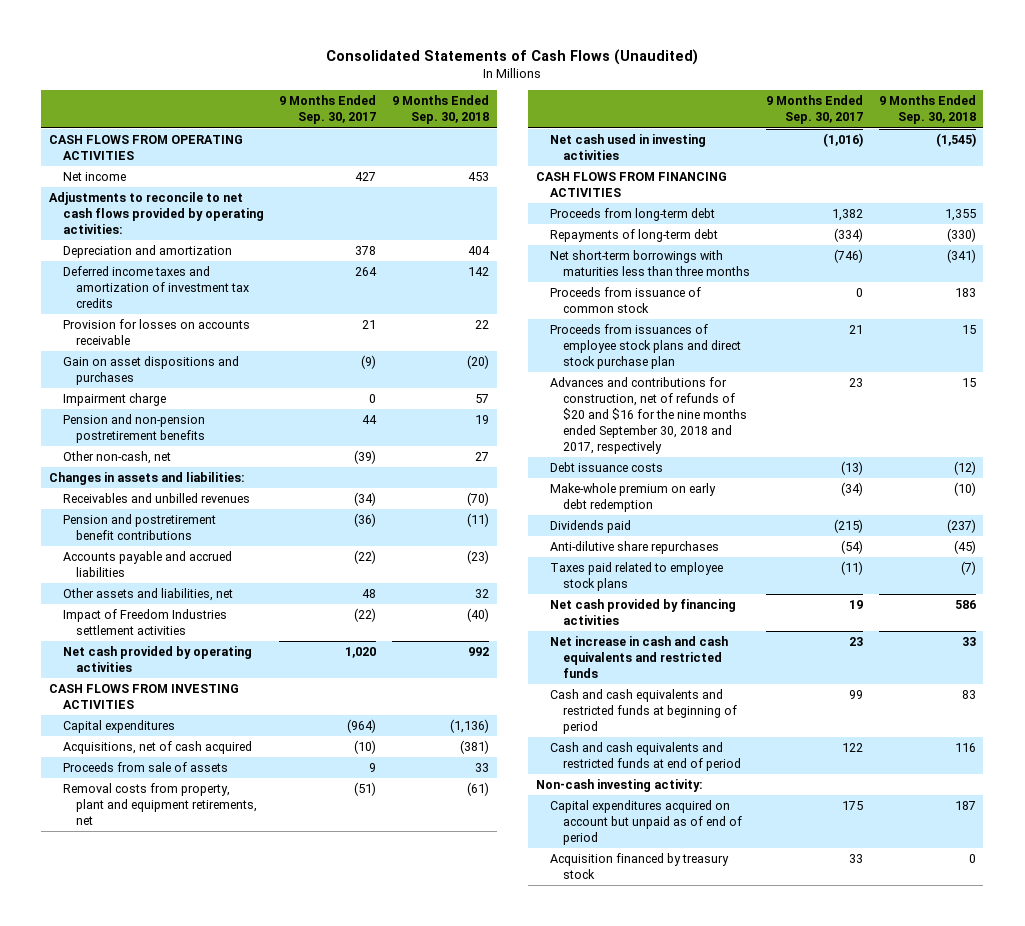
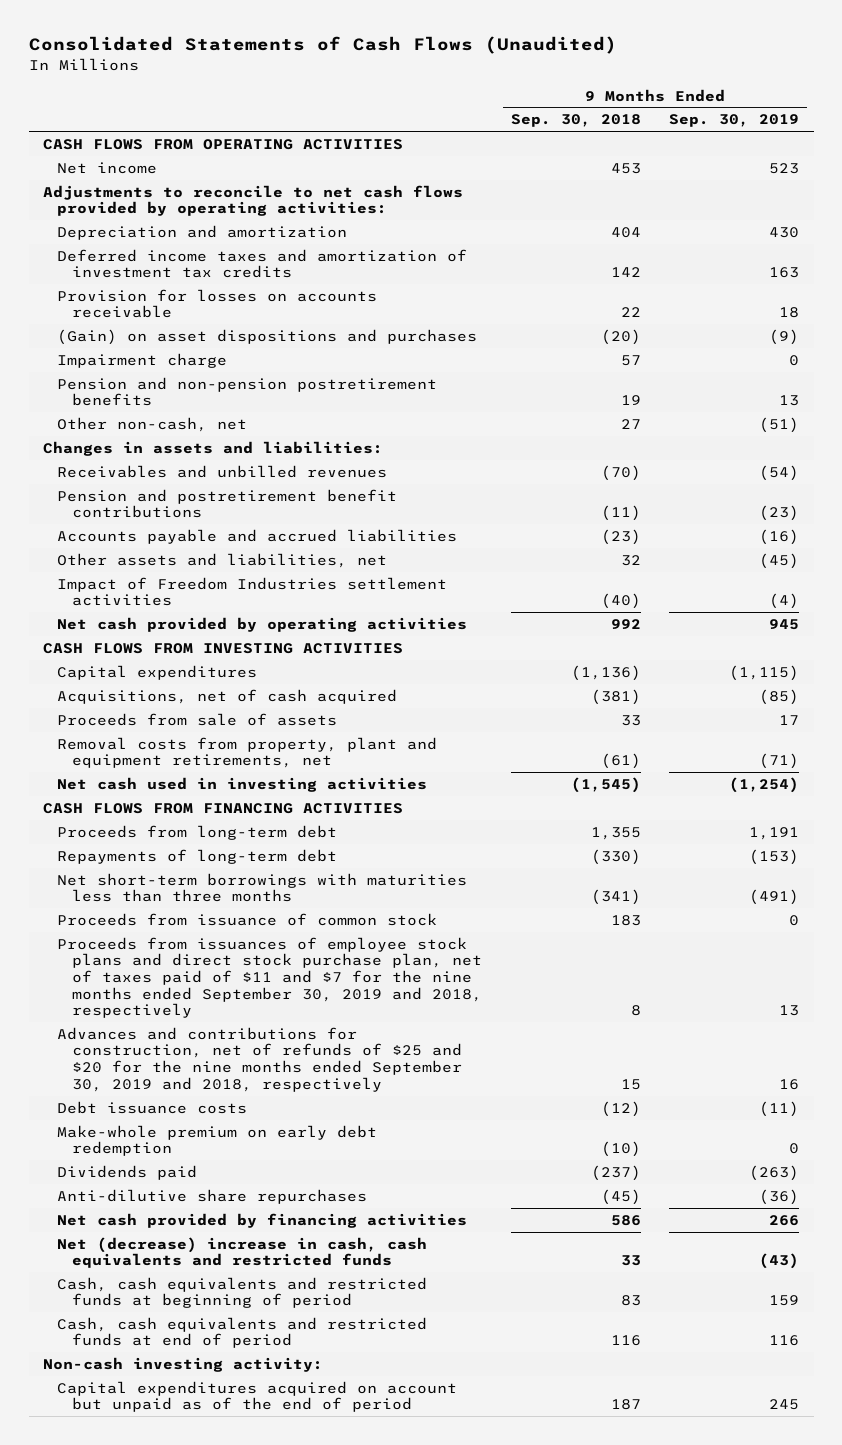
[279,95,377,125] 9 Months Ended Sep. 30, 2017 -> none
none -> [669,114,800,128] Sep. 30, 2019
[62,356,239,386] Gain on asset dispositions and purchases -> [57,328,478,345] (Gain) on asset dispositions and purchases
[549,324,742,370] Proceeds from issuances of employee stock plans and direct stock purchase plan -> none
none -> [57,936,482,1019] Proceeds from issuances of employee stock plans and direct stock purchase plan, net of taxes paid of $11 and $7 for the nine months ended September 30, 2019 and 2018, respectively
[549,377,748,455] Advances and contributions for construction, net of refunds of $20 and $16 for the nine months ended September 30, 2018 and 2017, respectively -> [57,1026,462,1092] Advances and contributions for construction, net of refunds of $25 and $20 for the nine months ended September 30, 2019 and 2018, respectively
[549,562,723,592] Taxes paid related to employee stock plans -> none
[549,636,728,679] Net increase in cash and cash equivalents and restricted funds -> [57,1236,428,1269] Net (decrease) increase in cash, cash equivalents and restricted funds
[549,689,738,735] Cash and cash equivalents and restricted funds at beginning of period -> [57,1276,428,1309] Cash, cash equivalents and restricted funds at beginning of period
[549,742,742,772] Cash and cash equivalents and restricted funds at end of period -> [57,1316,428,1349] Cash, cash equivalents and restricted funds at end of period
[549,853,729,880] Acquisition financed by treasury stock -> none
[549,800,743,846] Capital expenditures acquired on account but unpaid as of end of period -> [57,1380,458,1413] Capital expenditures acquired on account but unpaid as of the end of period

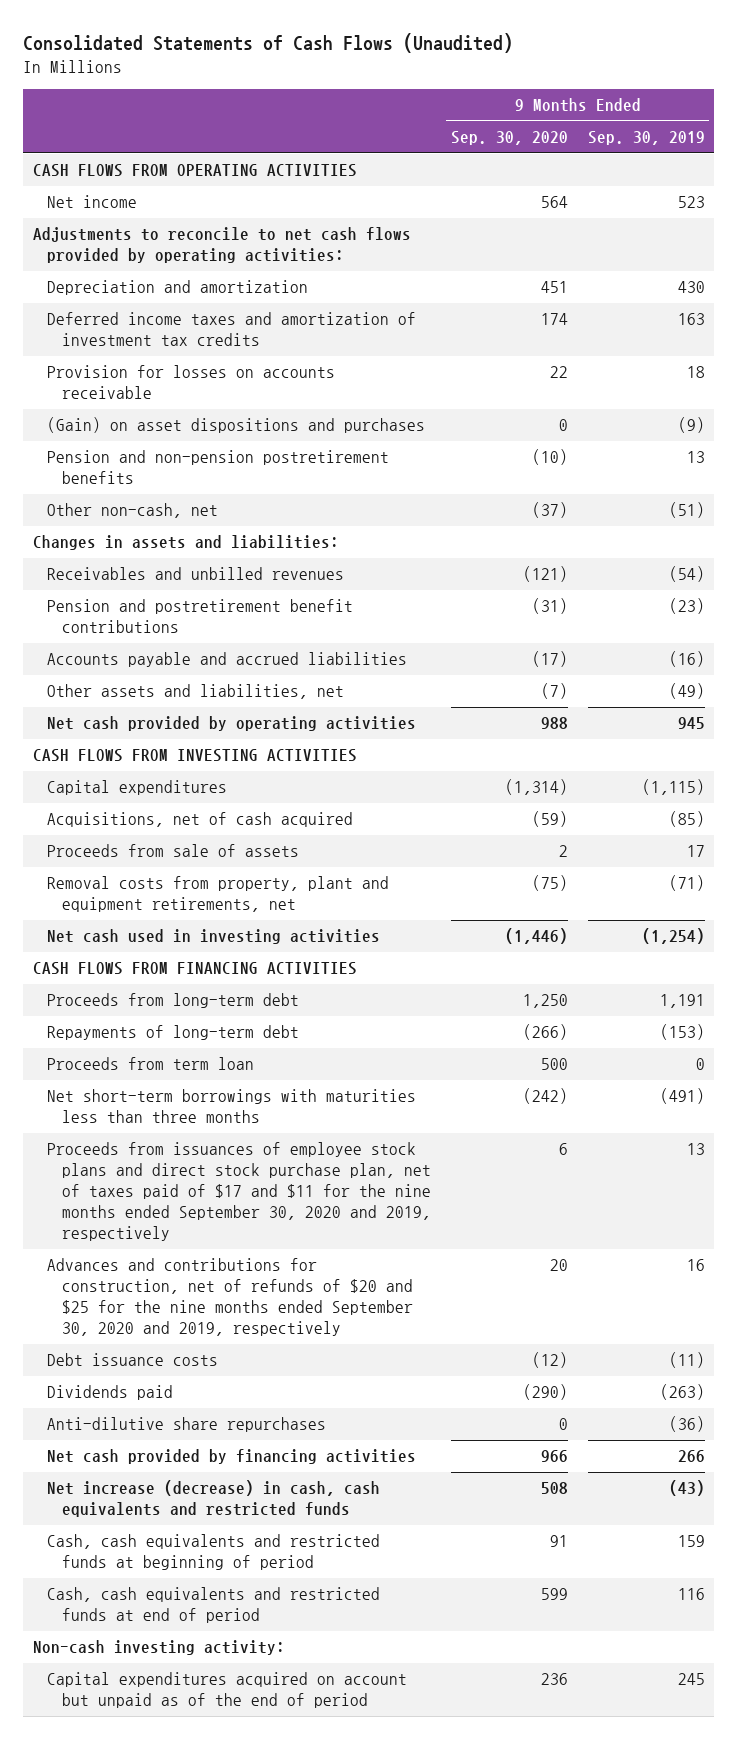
[510,114,641,128] Sep. 30, 2018 -> none
none -> [450,131,568,146] Sep. 30, 2020
[57,352,228,368] Impairment charge -> none
[57,576,448,607] Impact of Freedom Industries settlement activities -> none
[759,552,800,569] (45) -> [668,683,705,700] (49)
none -> [47,1057,255,1071] Proceeds from term loan
[57,912,438,926] Proceeds from issuance of common stock -> none
[57,936,482,1019] Proceeds from issuances of employee stock plans and direct stock purchase plan, net of taxes paid of $11 and $7 for the nine months ended September 30, 2019 and 2018, respectively -> [47,1142,431,1242] Proceeds from issuances of employee stock plans and direct stock purchase plan, net of taxes paid of $17 and $11 for the nine months ended September 30, 2020 and 2019, respectively
[57,1026,462,1092] Advances and contributions for construction, net of refunds of $25 and $20 for the nine months ended September 30, 2019 and 2018, respectively -> [47,1258,413,1337] Advances and contributions for construction, net of refunds of $20 and $25 for the nine months ended September 30, 2020 and 2019, respectively
[57,1124,378,1157] Make-whole premium on early debt redemption -> none
[57,1236,428,1269] Net (decrease) increase in cash, cash equivalents and restricted funds -> [47,1480,381,1518] Net increase (decrease) in cash, cash equivalents and restricted funds

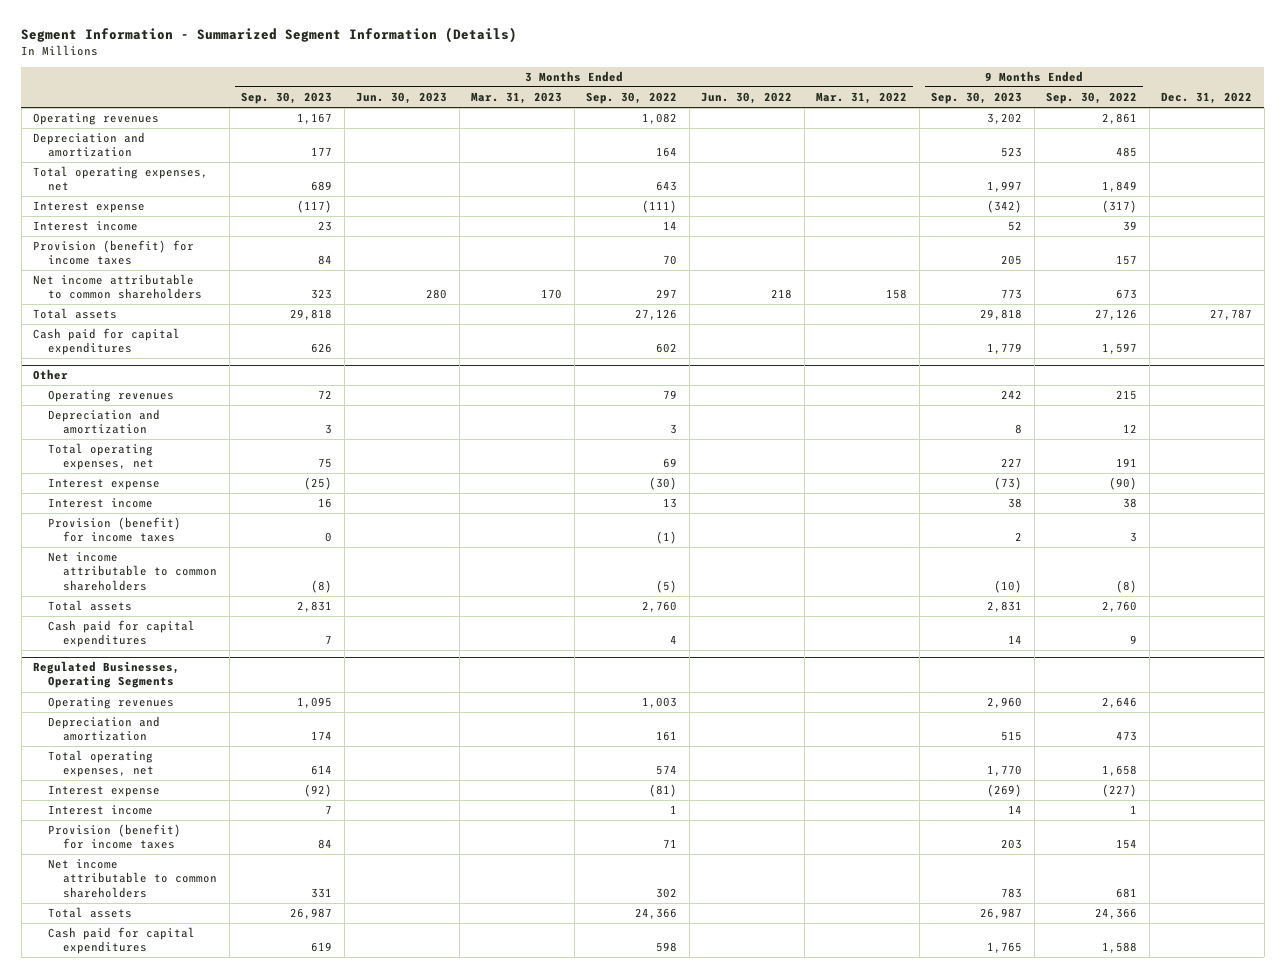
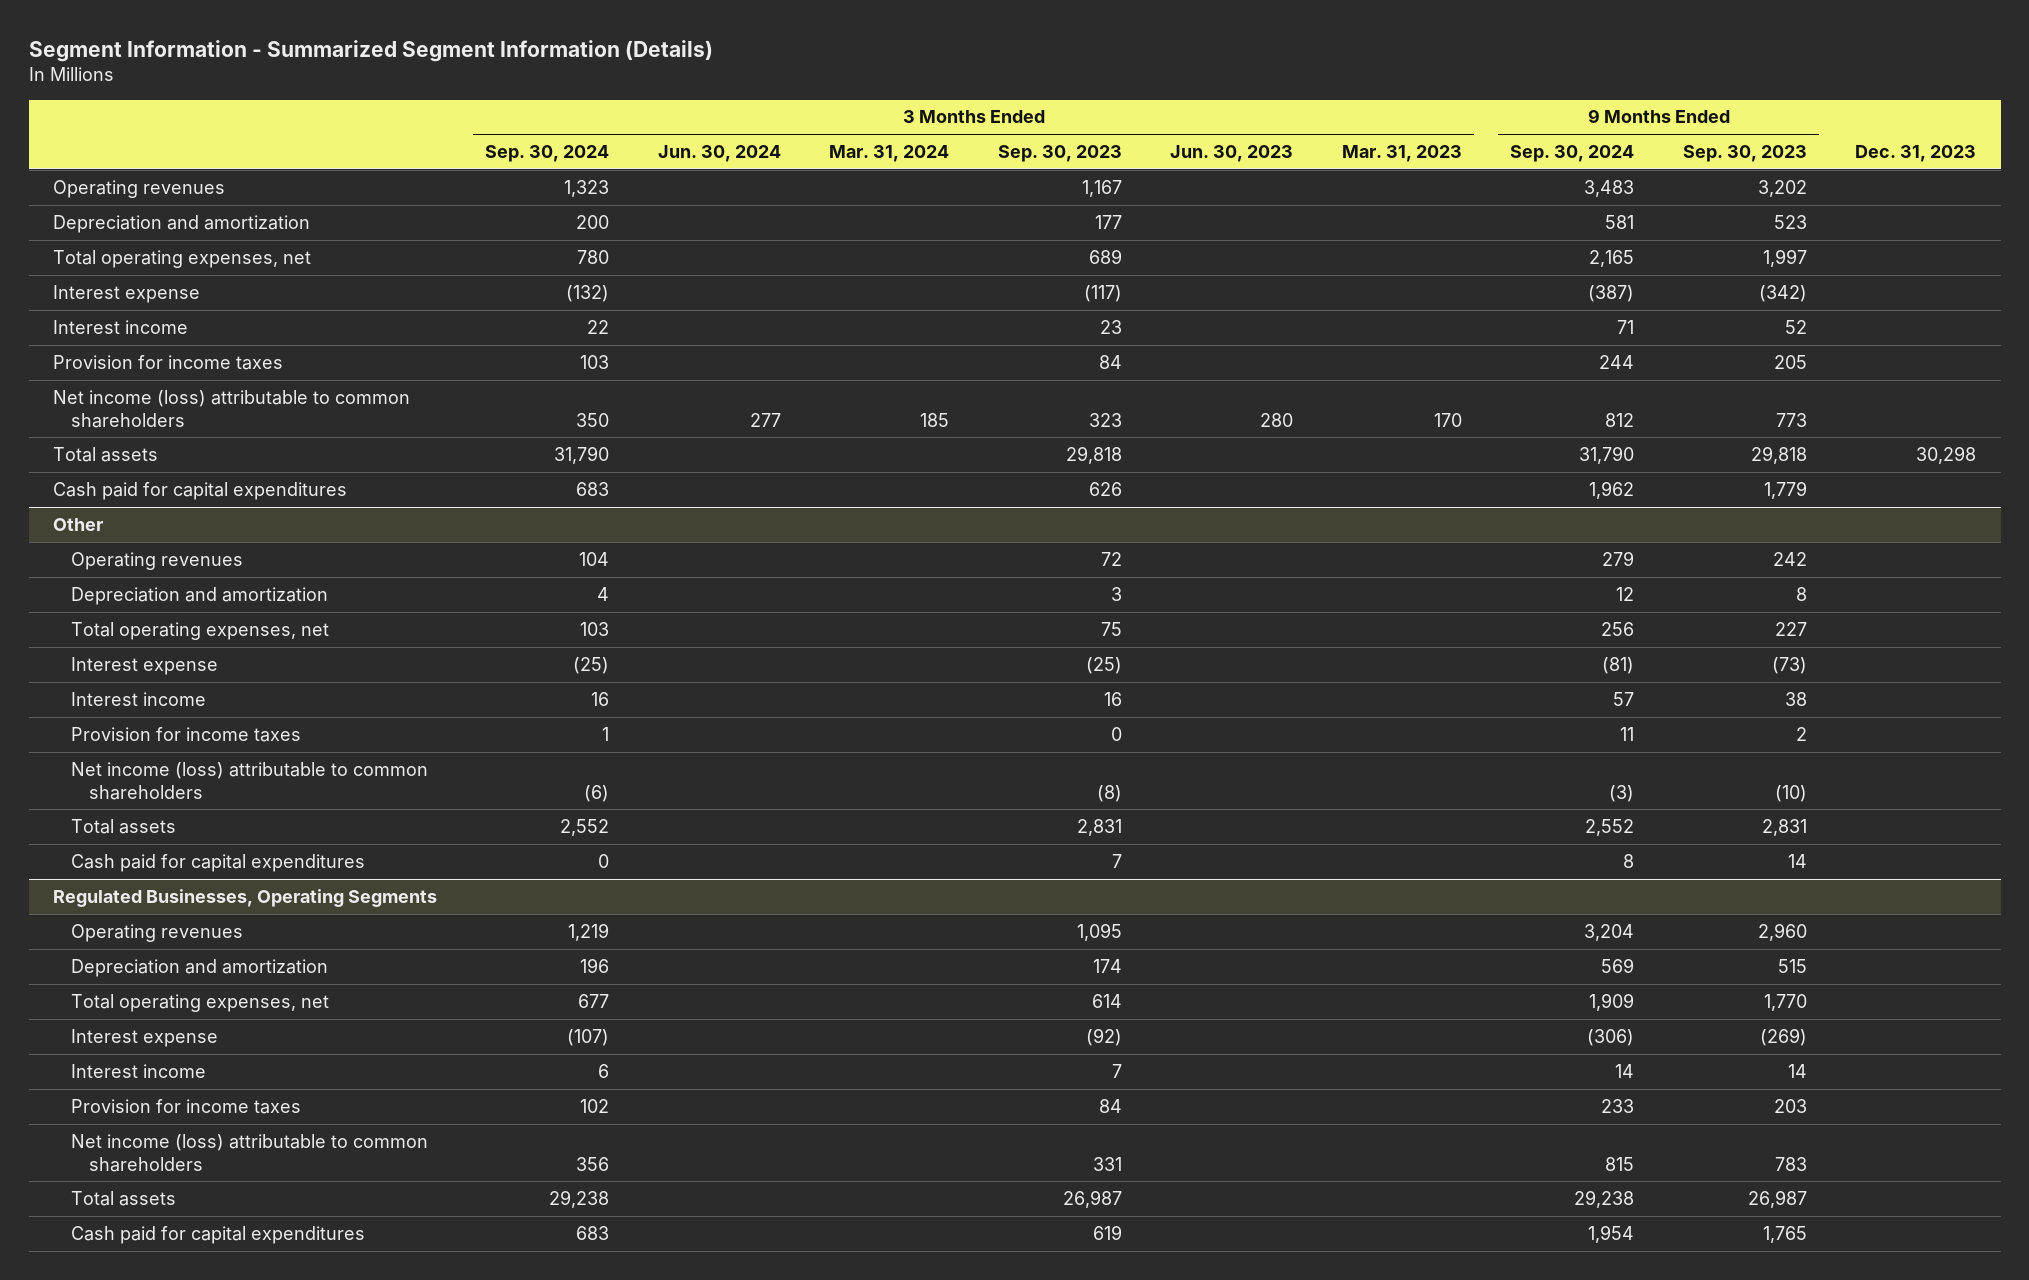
[586,92,678,105] Sep. 30, 2022 -> none
[701,92,793,105] Jun. 30, 2022 -> none
[816,92,908,105] Mar. 31, 2022 -> none
[1046,92,1138,105] Sep. 30, 2022 -> none
[1161,92,1253,105] Dec. 31, 2022 -> none
none -> [485,145,610,163] Sep. 30, 2024
none -> [657,145,781,163] Jun. 30, 2024
none -> [829,145,950,163] Mar. 31, 2024
none -> [1510,145,1635,163] Sep. 30, 2024
none -> [1855,145,1977,163] Dec. 31, 2023
[33,240,195,266] Provision (benefit) for income taxes -> [52,354,283,370] Provision for income taxes
[33,274,203,300] Net income attributable to common shareholders -> [52,389,410,428] Net income (loss) attributable to common shareholders
[48,517,182,543] Provision (benefit) for income taxes -> [71,726,302,742] Provision for income taxes
[48,552,218,591] Net income attributable to common shareholders -> [71,761,429,800] Net income (loss) attributable to common shareholders
[48,824,182,850] Provision (benefit) for income taxes -> [71,1098,302,1114] Provision for income taxes
[48,859,218,898] Net income attributable to common shareholders -> [71,1133,429,1172] Net income (loss) attributable to common shareholders

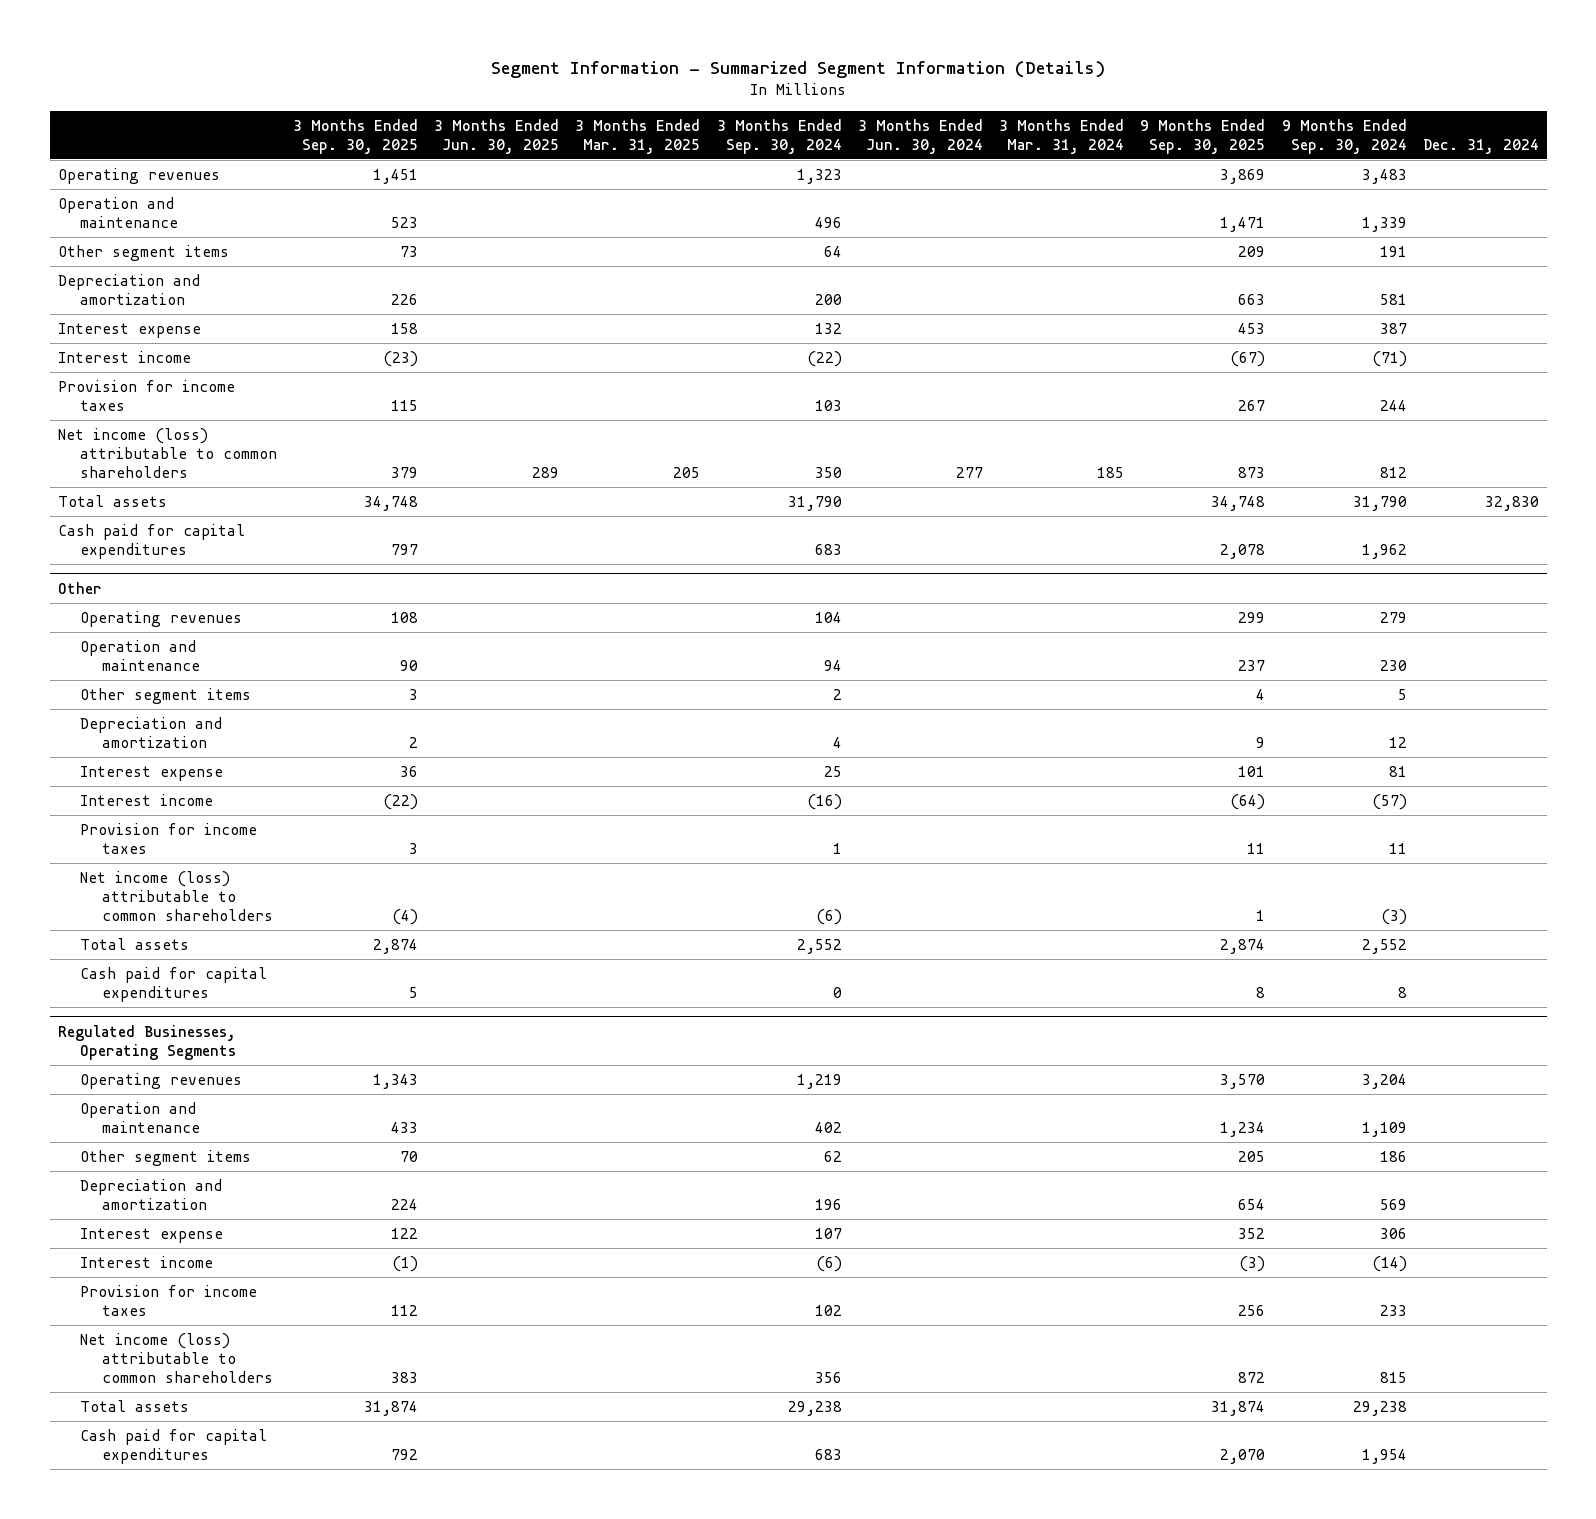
[997,145,1122,163] Sep. 30, 2023 -> none
[1170,145,1294,163] Jun. 30, 2023 -> none
[1341,145,1462,163] Mar. 31, 2023 -> none
[1682,145,1807,163] Sep. 30, 2023 -> none
[1855,145,1977,163] Dec. 31, 2023 -> none
none -> [292,118,418,154] 3 Months Ended Sep. 30, 2025
none -> [434,118,560,154] 3 Months Ended Jun. 30, 2025
none -> [575,118,701,154] 3 Months Ended Mar. 31, 2025
none -> [1140,118,1266,154] 9 Months Ended Sep. 30, 2025
none -> [1422,138,1539,154] Dec. 31, 2024
none -> [57,196,178,229] Operation and maintenance
none -> [57,244,229,261] Other segment items
[52,249,311,268] Total operating expenses, net -> none
[566,284,610,302] (132) -> [814,322,842,334] 132
[1588,284,1635,302] (387) -> [1379,322,1407,334] 387
[587,319,610,334] 22 -> [806,350,842,367] (22)
[1617,319,1635,334] 71 -> [1371,350,1407,367] (71)
none -> [79,639,200,672] Operation and maintenance
none -> [79,687,251,704] Other segment items
[71,621,330,640] Total operating expenses, net -> none
[573,656,610,674] (25) -> [823,765,842,777] 25
[1602,656,1635,674] (81) -> [1388,765,1407,777] 81
[591,691,610,706] 16 -> [806,793,842,810] (16)
[1613,691,1635,706] 57 -> [1371,793,1407,810] (57)
none -> [79,1101,200,1134] Operation and maintenance
none -> [79,1149,251,1166] Other segment items
[71,993,330,1012] Total operating expenses, net -> none
[567,1028,610,1046] (107) -> [814,1227,842,1239] 107
[1587,1028,1635,1046] (306) -> [1379,1227,1407,1239] 306
[598,1063,610,1078] 6 -> [815,1255,842,1272] (6)
[1615,1063,1635,1078] 14 -> [1371,1255,1407,1272] (14)

